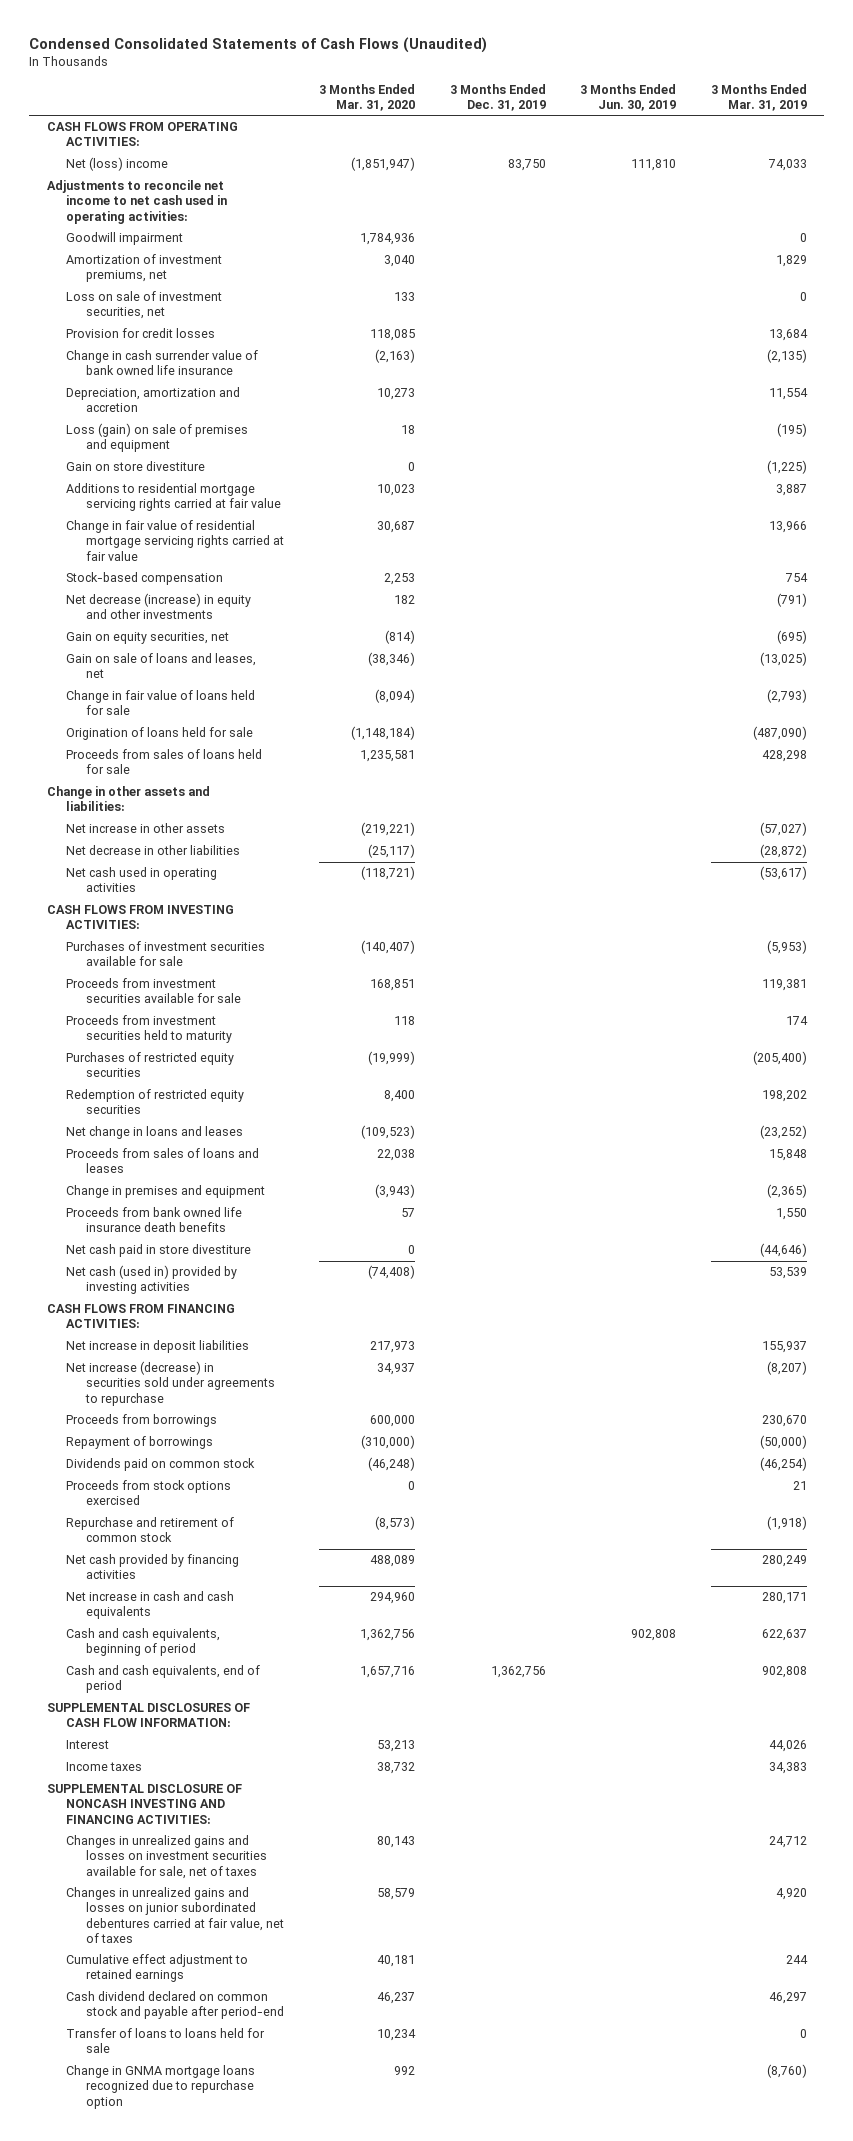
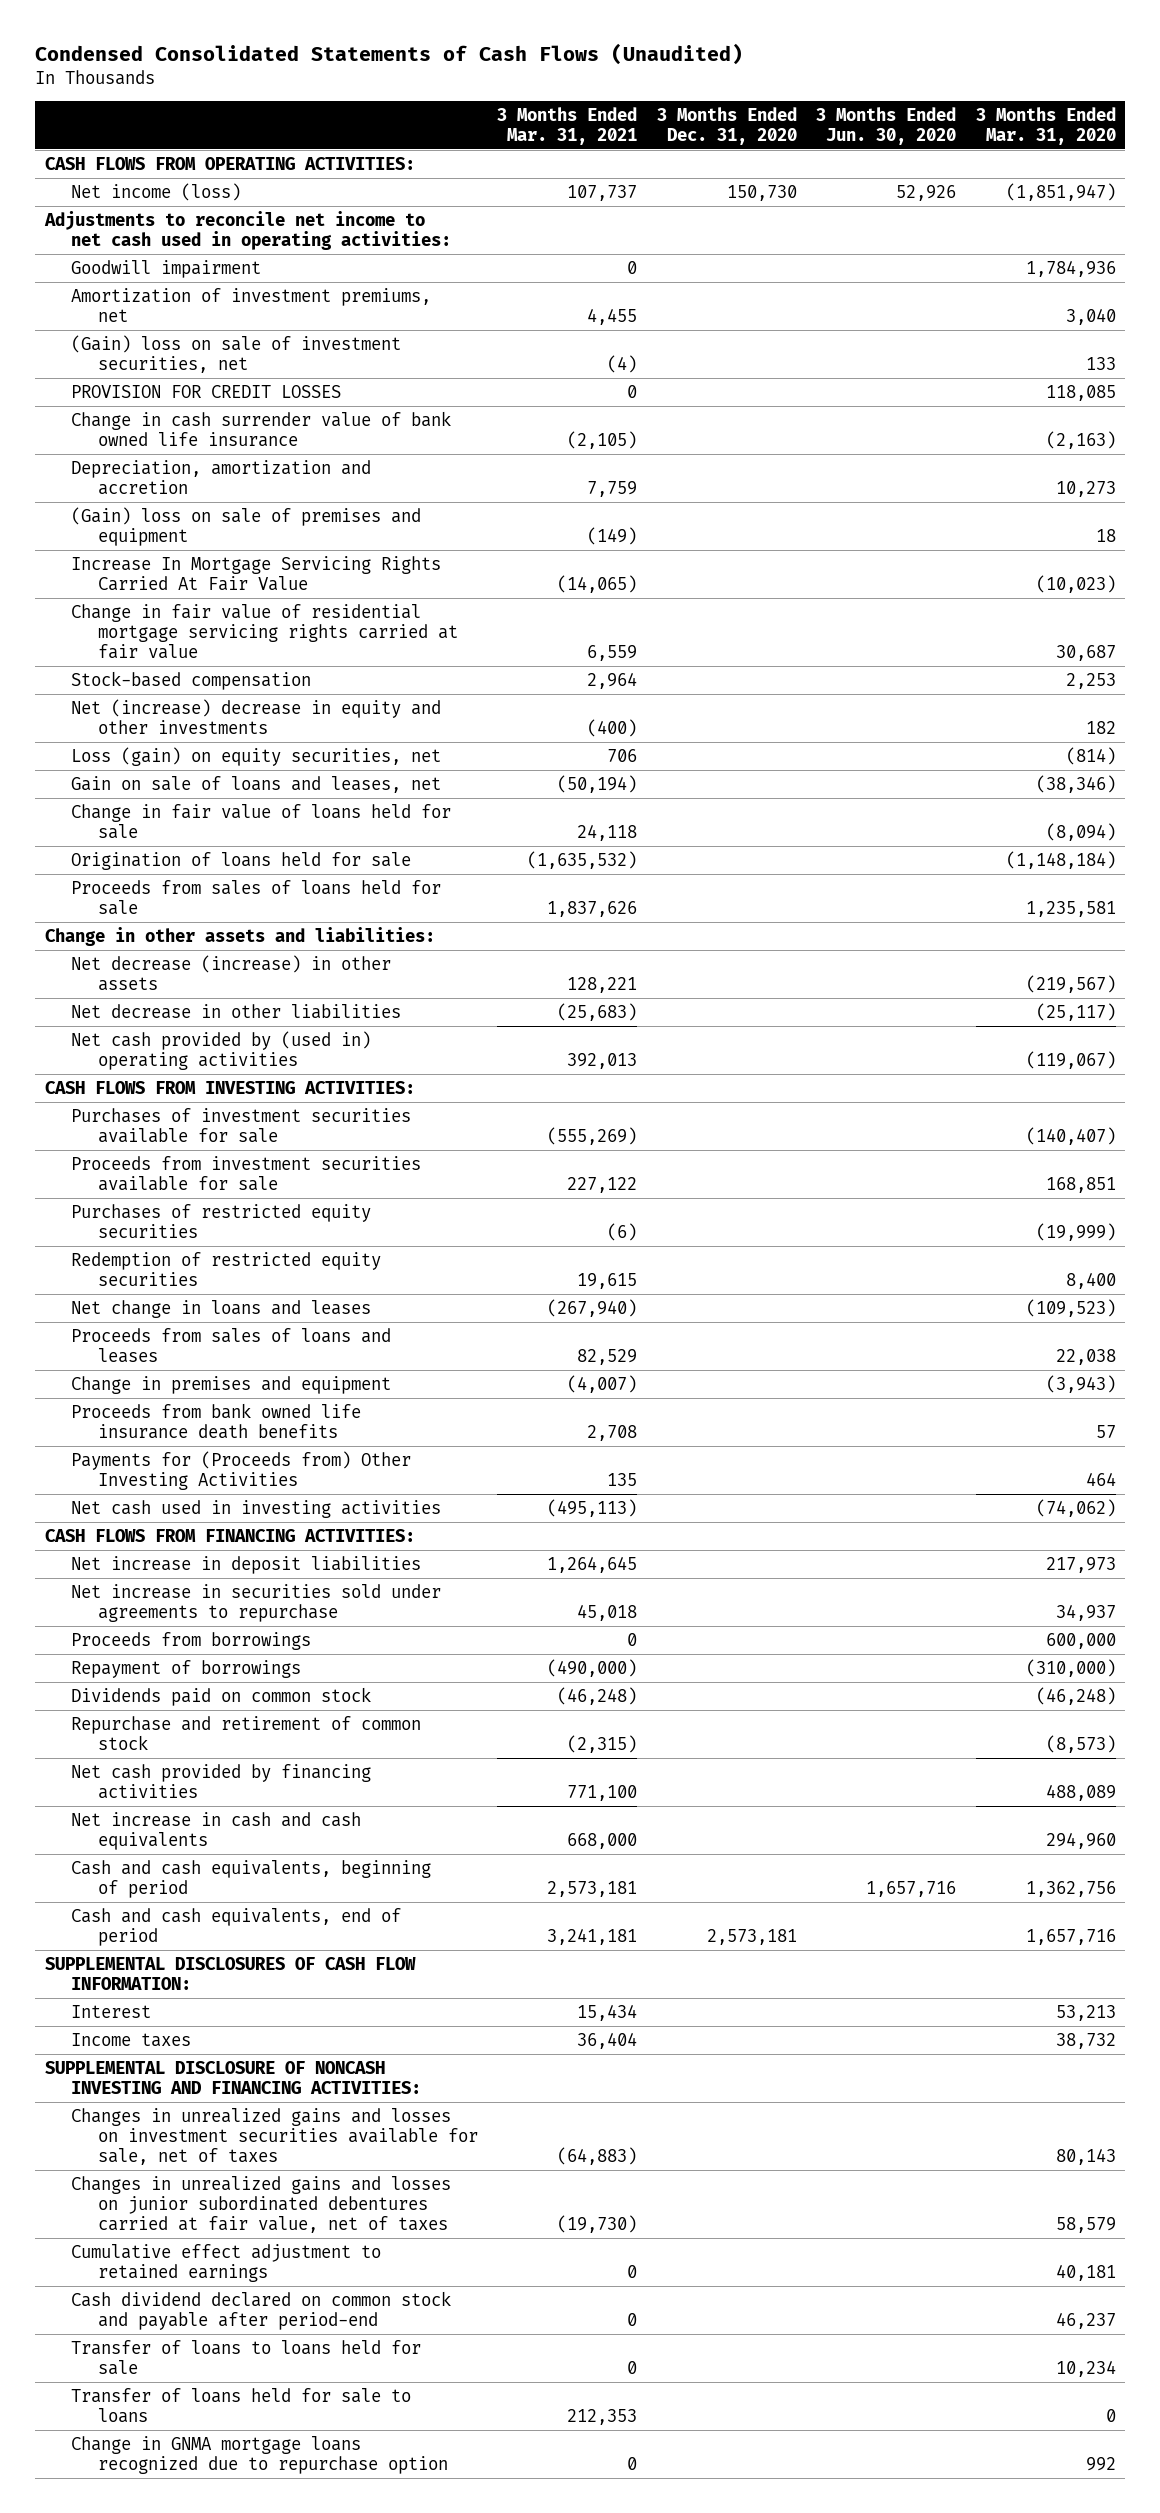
[449,83,546,111] 3 Months Ended Dec. 31, 2019 -> none
[580,83,677,111] 3 Months Ended Jun. 30, 2019 -> none
[710,83,807,111] 3 Months Ended Mar. 31, 2019 -> none
none -> [497,106,638,145] 3 Months Ended Mar. 31, 2021
none -> [656,106,797,145] 3 Months Ended Dec. 31, 2020
none -> [816,106,957,145] 3 Months Ended Jun. 30, 2020
[66,157,169,172] Net (loss) income -> [71,182,242,201] Net income (loss)
[66,291,223,320] Loss on sale of investment securities, net -> [71,334,402,373] (Gain) loss on sale of investment securities, net
[66,328,216,339] Provision for credit losses -> [71,384,342,398] PROVISION FOR CREDIT LOSSES
[66,461,206,472] Gain on store divestiture -> none
[66,423,249,453] Loss (gain) on sale of premises and equipment -> [71,506,422,546] (Gain) loss on sale of premises and equipment
[66,483,282,512] Additions to residential mortgage servicing rights carried at fair value -> [71,555,442,591] Increase In Mortgage Servicing Rights Carried At Fair Value
[377,484,416,497] 10,023 -> [1035,574,1116,593] (10,023)
[66,593,252,620] Net decrease (increase) in equity and other investments -> [71,698,442,734] Net (increase) decrease in equity and other investments
[66,632,230,645] Gain on equity securities, net -> [71,746,442,766] Loss (gain) on equity securities, net
[66,823,226,834] Net increase in other assets -> [71,954,392,991] Net decrease (increase) in other assets
[361,822,416,837] (219,221) -> [1025,974,1116,993] (219,567)
[66,867,218,893] Net cash used in operating activities -> [71,1030,372,1070] Net cash provided by (used in) operating activities
[361,866,416,881] (118,721) -> [1025,1050,1116,1069] (119,067)
[66,1015,233,1044] Proceeds from investment securities held to maturity -> none
[66,1244,252,1258] Net cash paid in store divestiture -> none
none -> [71,1450,412,1490] Payments for (Proceeds from) Other Investing Activities
[66,1265,238,1295] Net cash (used in) provided by investing activities -> [71,1499,442,1518] Net cash used in investing activities
[368,1265,416,1280] (74,408) -> [1035,1498,1116,1517] (74,062)
[66,1361,276,1406] Net increase (decrease) in securities sold under agreements to repurchase -> [71,1583,442,1622] Net increase in securities sold under agreements to repurchase
[66,1480,232,1506] Proceeds from stock options exercised -> none
none -> [71,2387,412,2423] Transfer of loans held for sale to loans

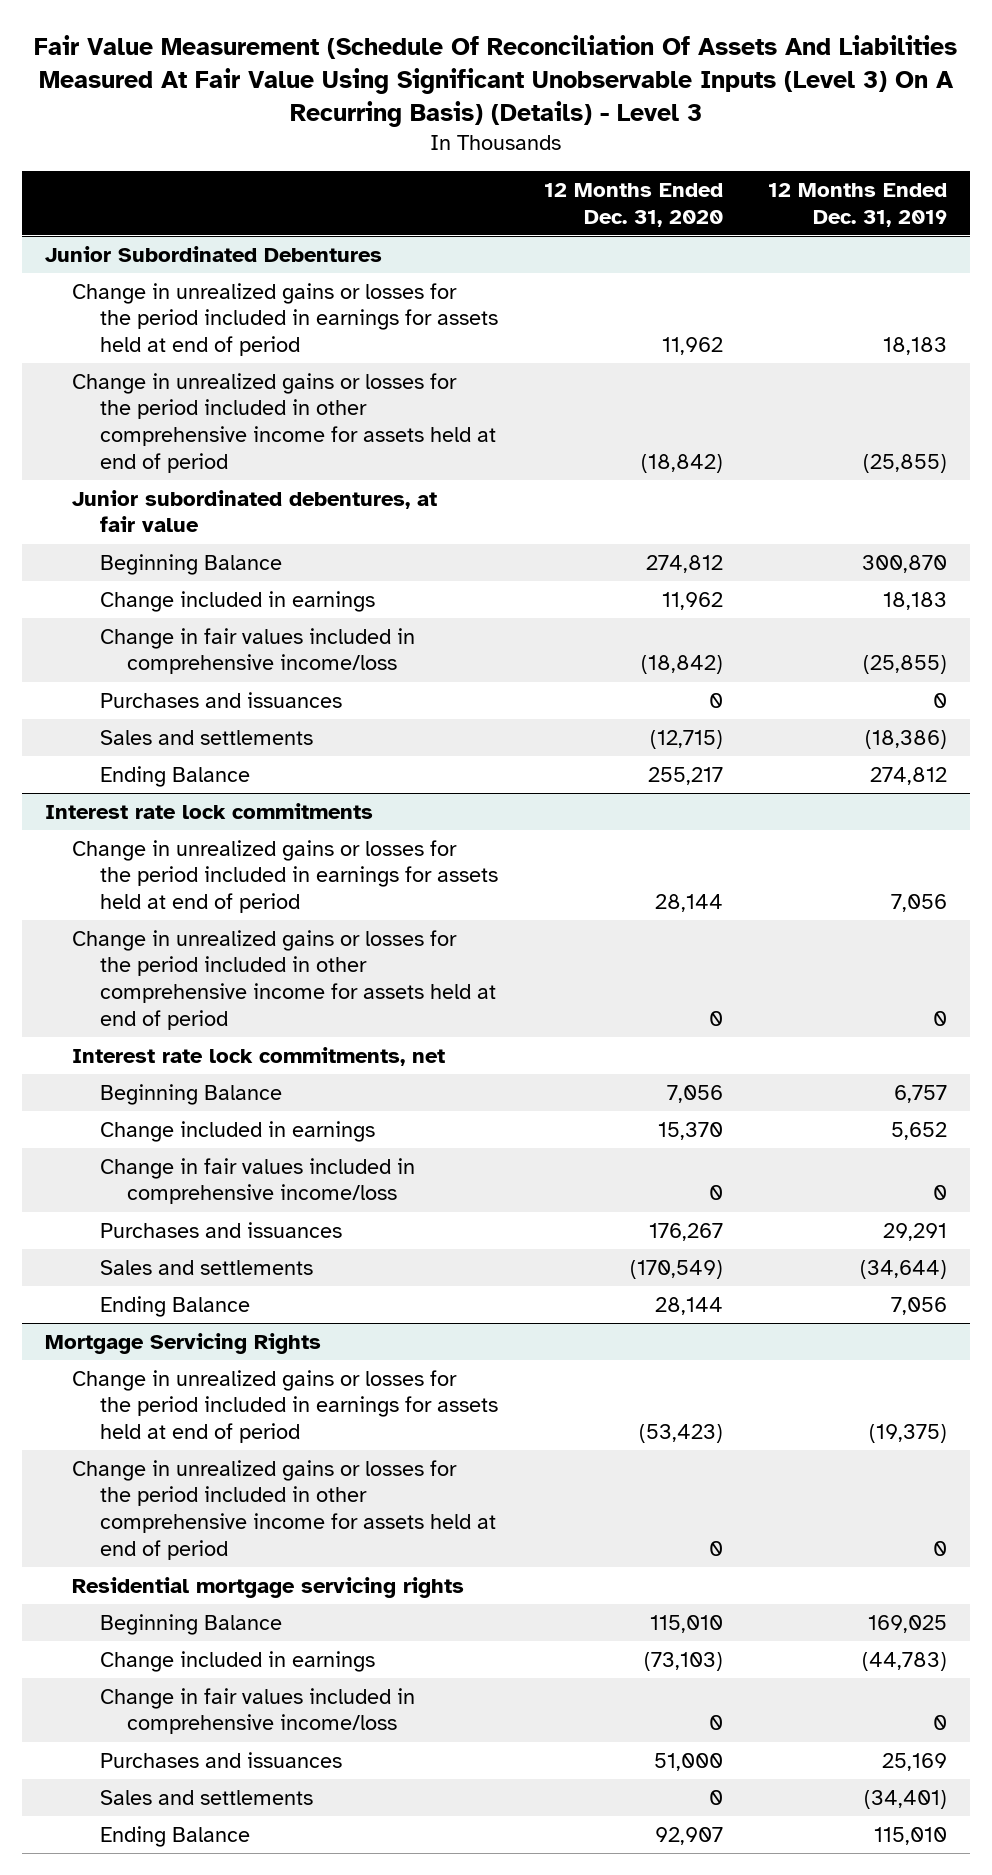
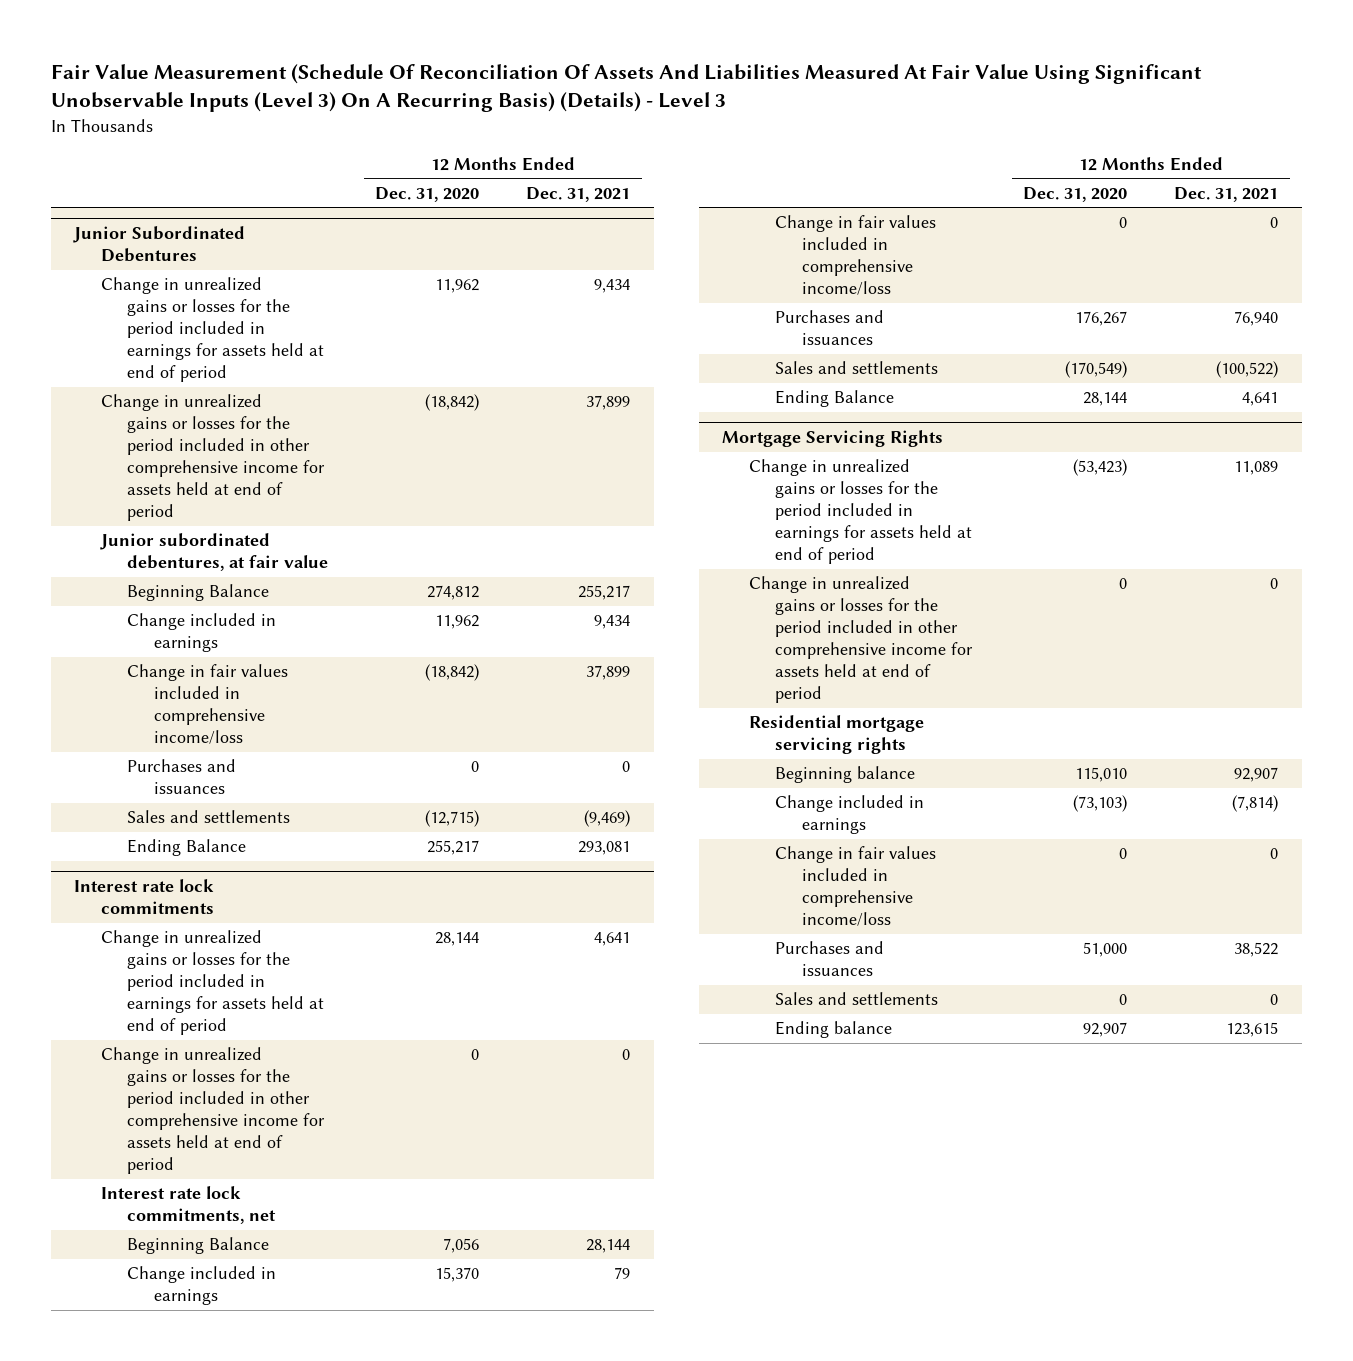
[768,183,948,227] 12 Months Ended Dec. 31, 2019 -> none
none -> [526,186,631,202] Dec. 31, 2021
[99,1613,282,1635] Beginning Balance -> [775,766,916,784] Beginning balance
[99,1825,250,1847] Ending Balance -> [775,1021,893,1039] Ending balance

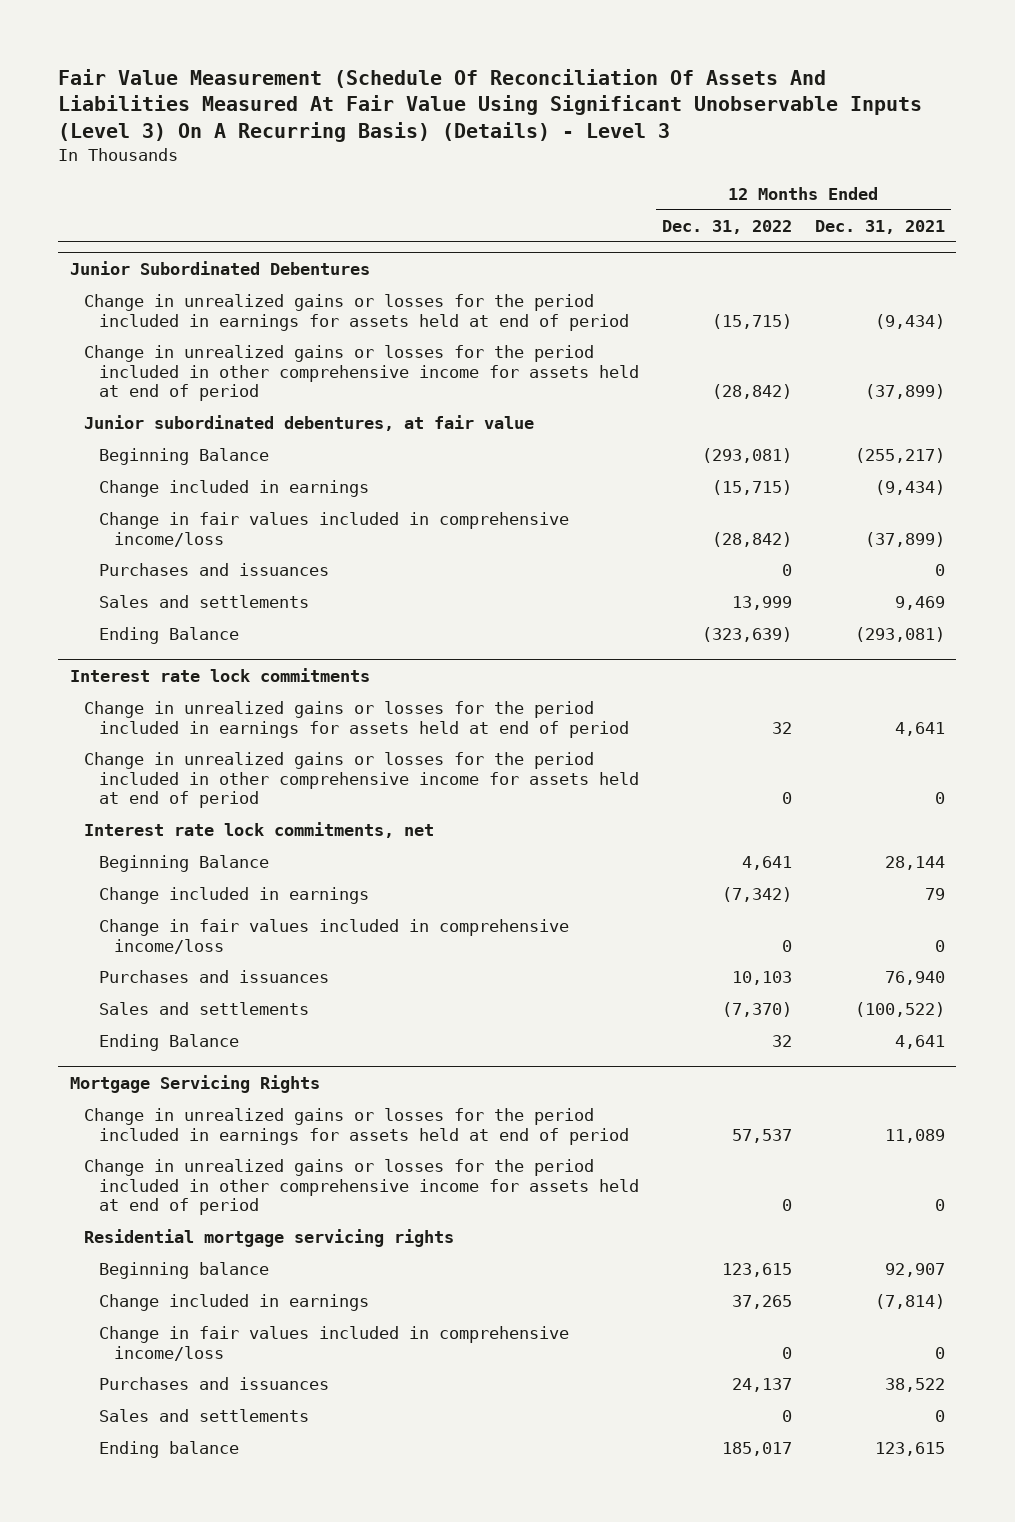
[375,186,480,202] Dec. 31, 2020 -> none
none -> [661,219,792,234] Dec. 31, 2022
[594,279,631,294] 9,434 -> [874,313,945,329] (9,434)
[586,395,631,411] 37,899 -> [864,384,945,400] (37,899)
[578,585,631,601] 255,217 -> [854,448,945,464] (255,217)
[594,615,631,630] 9,434 -> [874,480,945,496] (9,434)
[586,665,631,681] 37,899 -> [864,531,945,547] (37,899)
[584,810,631,828] (9,469) -> [894,596,945,611] 9,469
[578,841,631,856] 293,081 -> [854,627,945,643] (293,081)

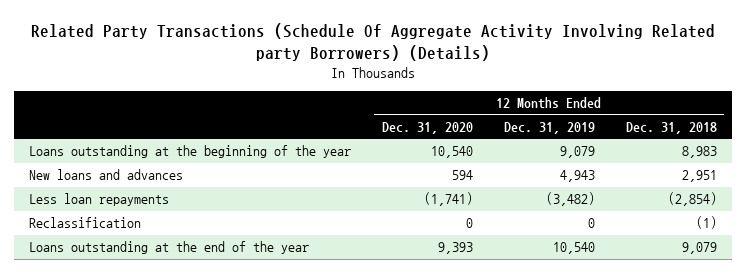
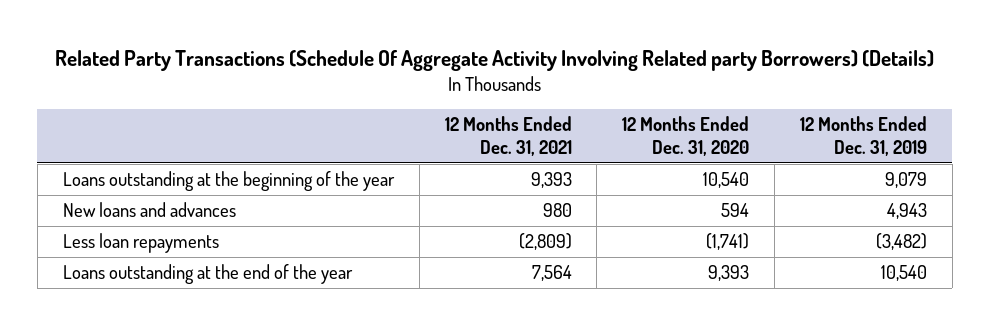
[625,121,717,134] Dec. 31, 2018 -> none
none -> [444,116,572,157] 12 Months Ended Dec. 31, 2021
[29,217,142,229] Reclassification -> none

